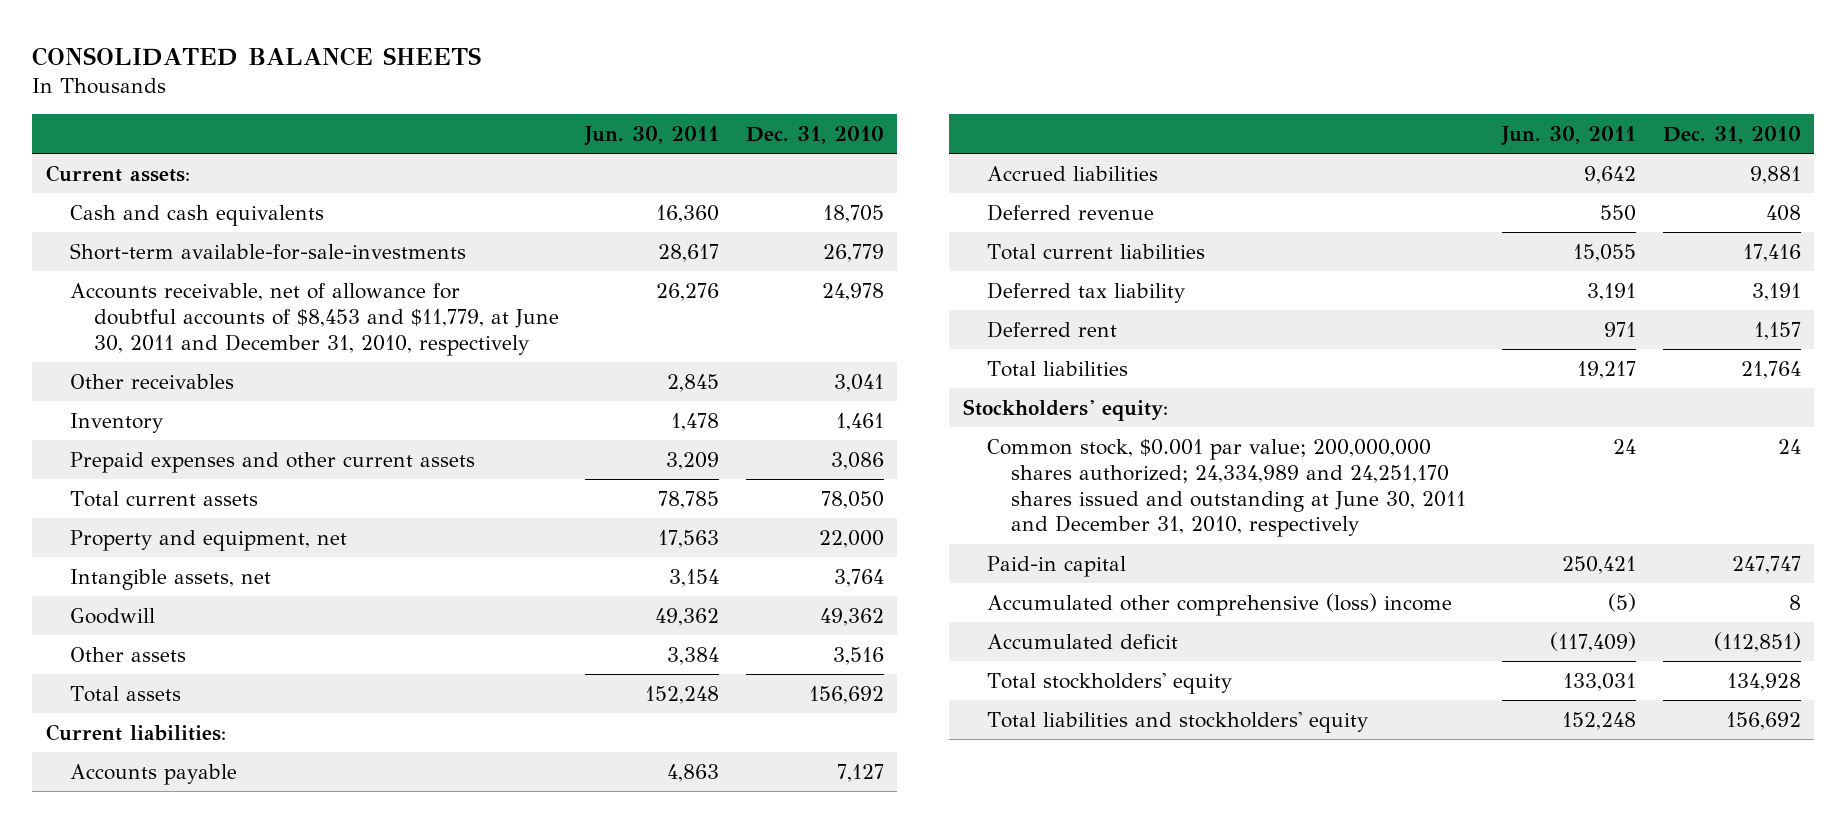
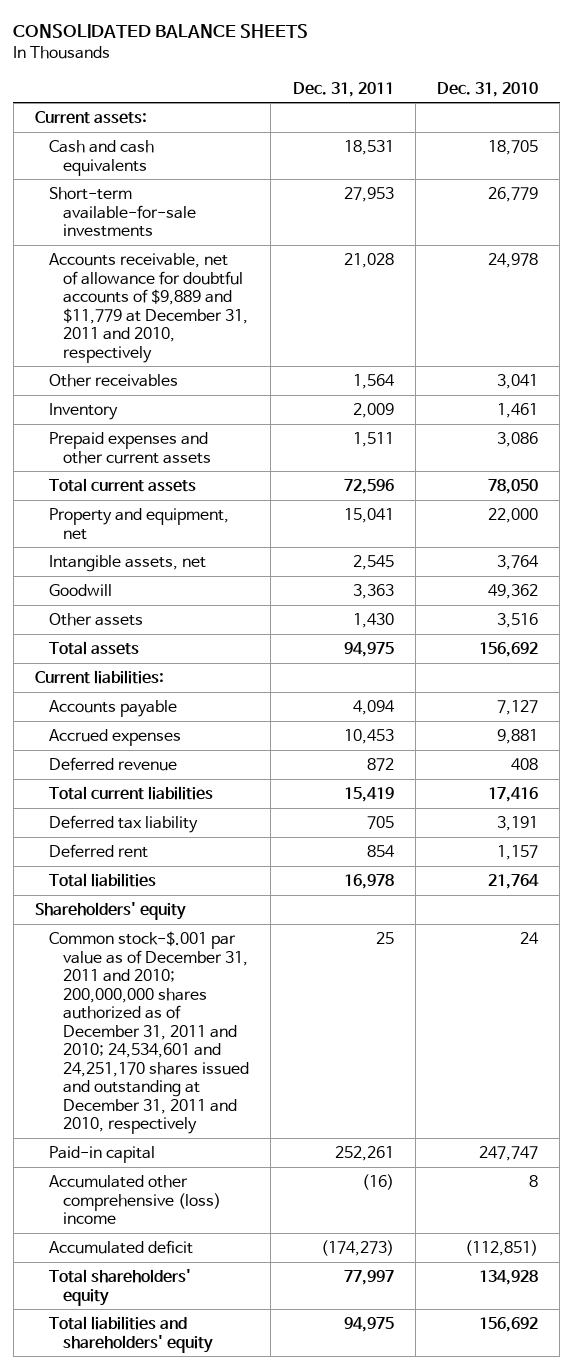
[584,125,720,146] Jun. 30, 2011 -> none
none -> [292,81,394,97] Dec. 31, 2011
[69,242,466,260] Short-term available-for-sale-investments -> [49,187,197,238] Short-term available-for-sale investments
[69,282,559,356] Accounts receivable, net of allowance for doubtful accounts of $8,453 and $11,779, at June 30, 2011 and December 31, 2010, respectively -> [49,253,249,363] Accounts receivable, net of allowance for doubtful accounts of $9,889 and $11,779 at December 31, 2011 and 2010, respectively
[986,165,1158,181] Accrued liabilities -> [49,729,182,747] Accrued expenses
[962,398,1168,421] Stockholders' equity: -> none
none -> [35,902,187,921] Shareholders' equity
[986,438,1466,538] Common stock, $0.001 par value; 200,000,000 shares authorized; 24,334,989 and 24,251,170 shares issued and outstanding at June 30, 2011 and December 31, 2010, respectively -> [49,931,250,1135] Common stock-$.001 par value as of December 31, 2011 and 2010; 200,000,000 shares authorized as of December 31, 2011 and 2010; 24,534,601 and 24,251,170 shares issued and outstanding at December 31, 2011 and 2010, respectively
[986,672,1232,694] Total stockholders' equity -> [49,1269,192,1306] Total shareholders' equity
[986,711,1368,733] Total liabilities and stockholders' equity -> [49,1316,214,1353] Total liabilities and shareholders' equity

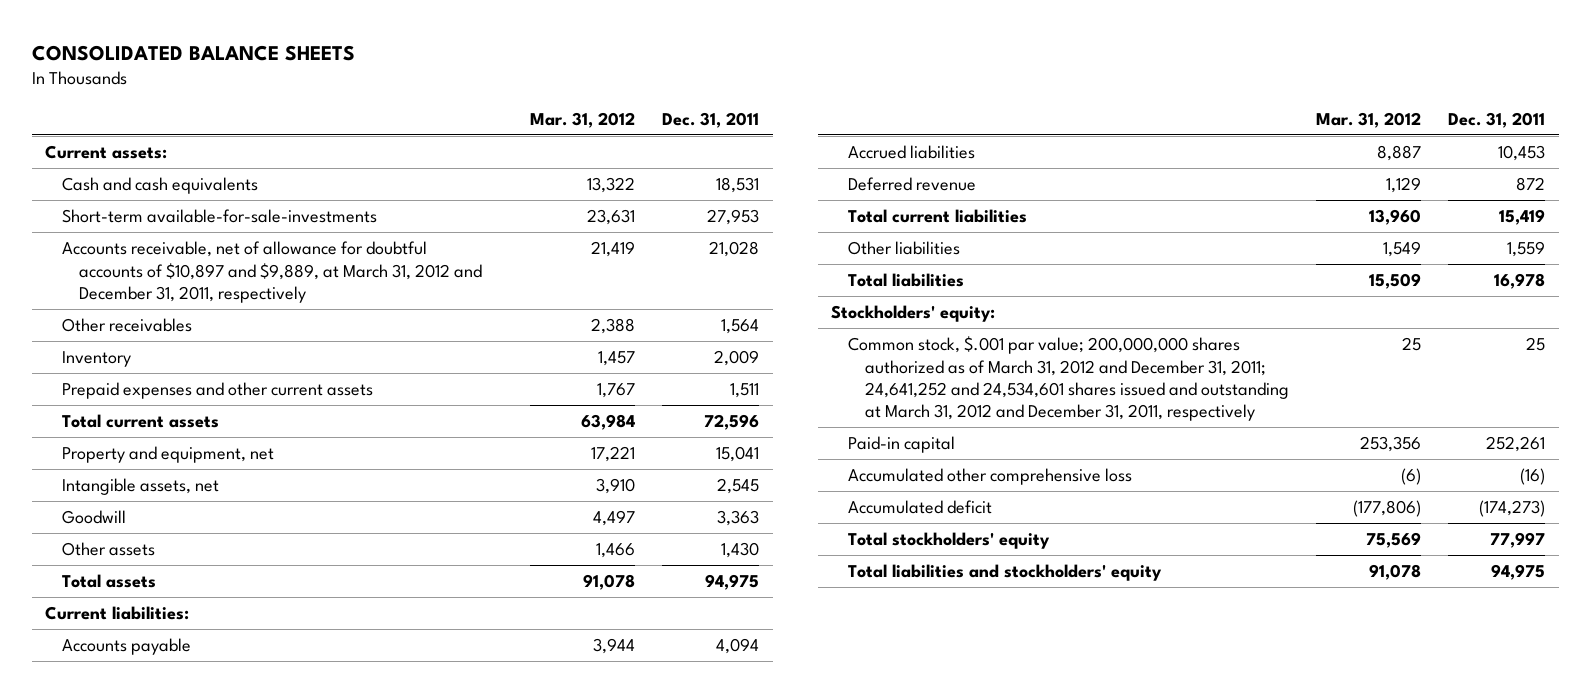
[437,81,539,97] Dec. 31, 2010 -> none
none -> [530,111,636,128] Mar. 31, 2012
[49,187,197,238] Short-term available-for-sale investments -> [62,209,378,224] Short-term available-for-sale-investments
[49,253,249,363] Accounts receivable, net of allowance for doubtful accounts of $9,889 and $11,779 at December 31, 2011 and 2010, respectively -> [62,241,483,303] Accounts receivable, net of allowance for doubtful accounts of $10,897 and $9,889, at March 31, 2012 and December 31, 2011, respectively
[49,729,182,747] Accrued expenses -> [848,145,976,160] Accrued liabilities
[49,815,199,834] Deferred tax liability -> none
[49,844,149,859] Deferred rent -> none
none -> [848,241,961,256] Other liabilities
[35,902,187,921] Shareholders' equity -> [831,305,996,323] Stockholders' equity:
[49,931,250,1135] Common stock-$.001 par value as of December 31, 2011 and 2010; 200,000,000 shares authorized as of December 31, 2011 and 2010; 24,534,601 and 24,251,170 shares issued and outstanding at December 31, 2011 and 2010, respectively -> [848,336,1290,422] Common stock, $.001 par value; 200,000,000 shares authorized as of March 31, 2012 and December 31, 2011; 24,641,252 and 24,534,601 shares issued and outstanding at March 31, 2012 and December 31, 2011, respectively
[49,1175,222,1225] Accumulated other comprehensive (loss) income -> [848,468,1133,486] Accumulated other comprehensive loss
[49,1269,192,1306] Total shareholders' equity -> [848,532,1051,550] Total stockholders' equity
[49,1316,214,1353] Total liabilities and shareholders' equity -> [848,564,1163,582] Total liabilities and stockholders' equity

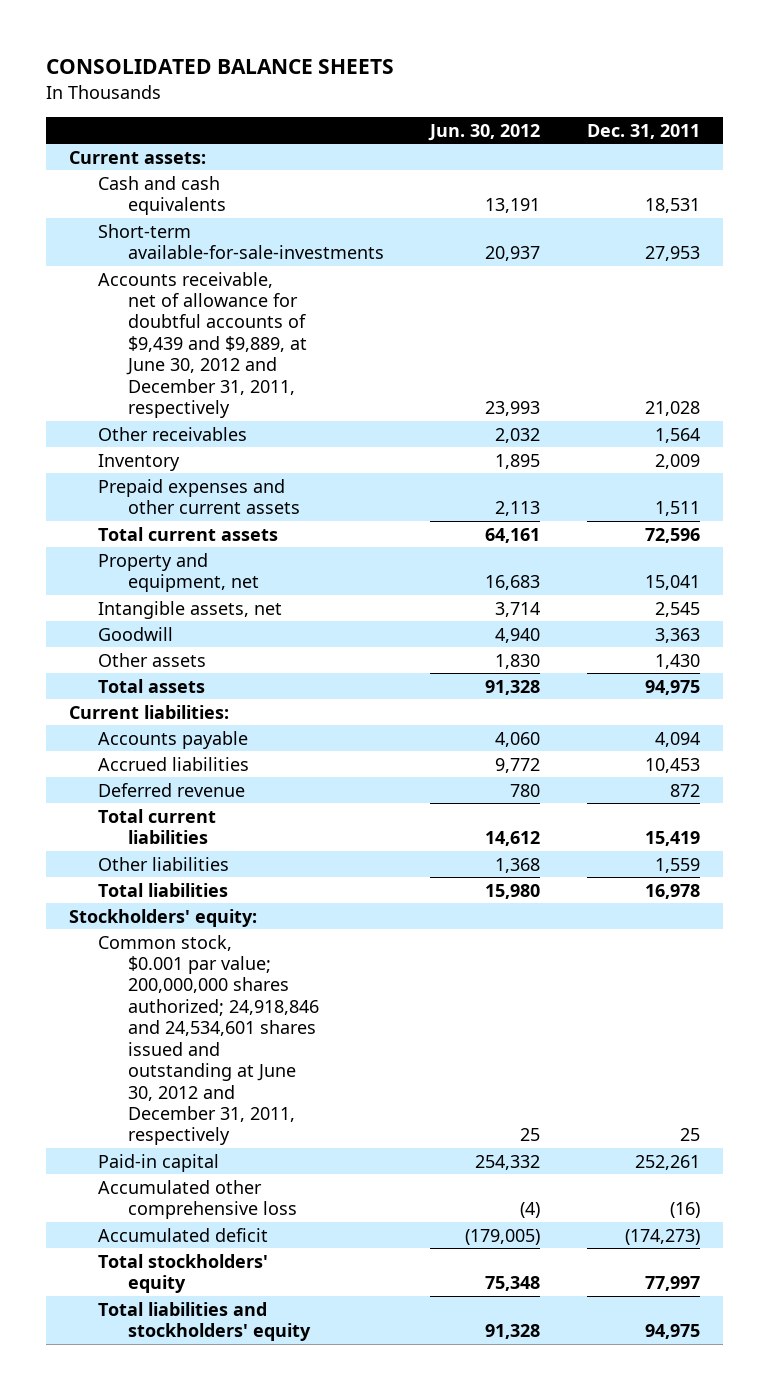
[530,111,636,128] Mar. 31, 2012 -> none
none -> [428,123,541,141] Jun. 30, 2012
[62,241,483,303] Accounts receivable, net of allowance for doubtful accounts of $10,897 and $9,889, at March 31, 2012 and December 31, 2011, respectively -> [98,271,307,419] Accounts receivable, net of allowance for doubtful accounts of $9,439 and $9,889, at June 30, 2012 and December 31, 2011, respectively
[848,336,1290,422] Common stock, $.001 par value; 200,000,000 shares authorized as of March 31, 2012 and December 31, 2011; 24,641,252 and 24,534,601 shares issued and outstanding at March 31, 2012 and December 31, 2011, respectively -> [98,934,319,1146] Common stock, $0.001 par value; 200,000,000 shares authorized; 24,918,846 and 24,534,601 shares issued and outstanding at June 30, 2012 and December 31, 2011, respectively

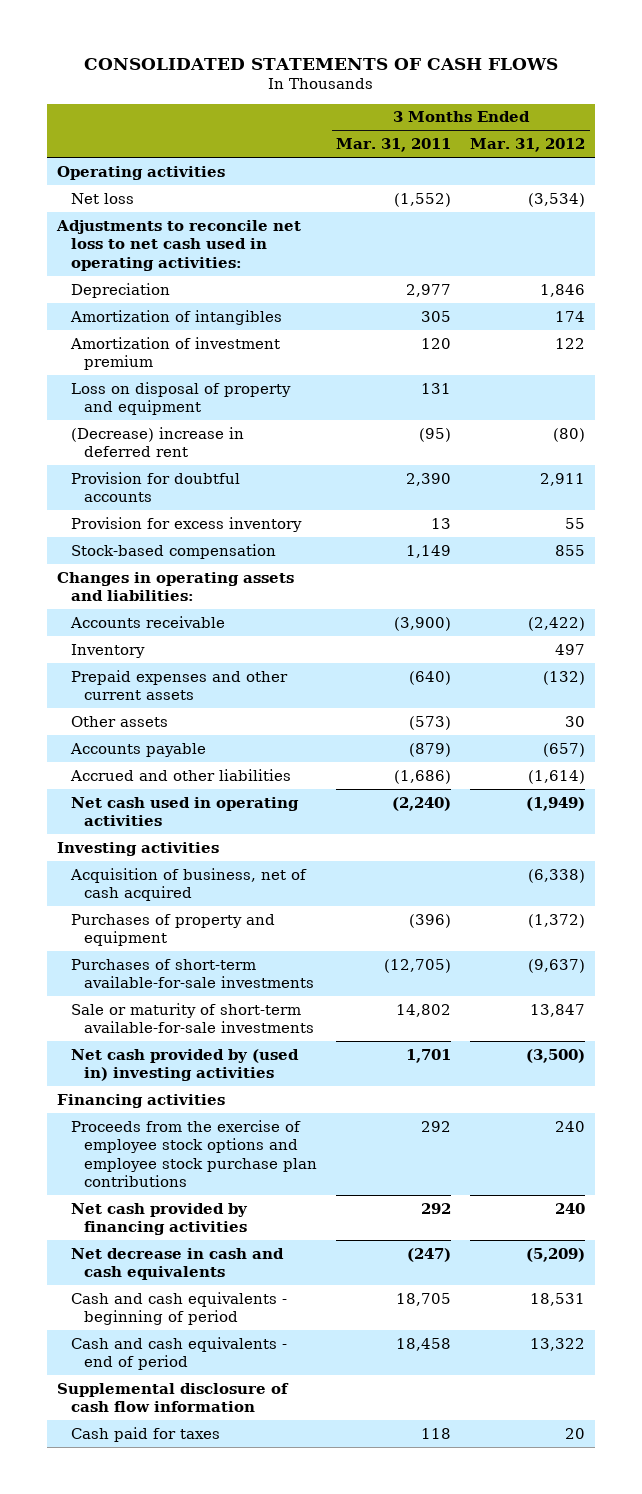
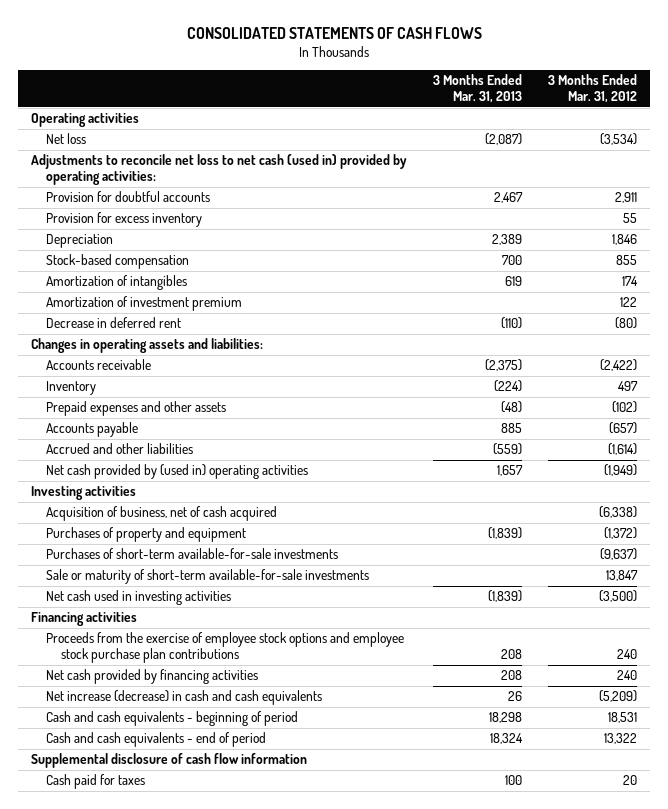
[336,138,452,153] Mar. 31, 2011 -> none
none -> [432,74,522,104] 3 Months Ended Mar. 31, 2013
[70,381,291,416] Loss on disposal of property and equipment -> none
[70,426,244,458] (Decrease) increase in deferred rent -> none
[55,219,301,271] Adjustments to reconcile net loss to net cash used in operating activities: -> [31,154,408,186] Adjustments to reconcile net loss to net cash (used in) provided by operating activities:
[70,282,170,298] Depreciation -> [46,234,114,249] Depreciation
[69,309,282,325] Amortization of intangibles -> [46,275,188,291] Amortization of intangibles
[69,336,280,371] Amortization of investment premium -> [46,296,243,312] Amortization of investment premium
none -> [46,317,182,329] Decrease in deferred rent
[70,715,168,727] Other assets -> none
[70,669,288,701] Prepaid expenses and other current assets -> [46,401,227,417] Prepaid expenses and other assets
[543,670,586,685] (132) -> [612,401,638,414] (102)
[70,796,299,827] Net cash used in operating activities -> [46,464,309,480] Net cash provided by (used in) operating activities
[70,1048,299,1082] Net cash provided by (used in) investing activities -> [46,590,232,606] Net cash used in investing activities
[70,1247,284,1281] Net decrease in cash and cash equivalents -> [46,690,323,706] Net increase (decrease) in cash and cash equivalents

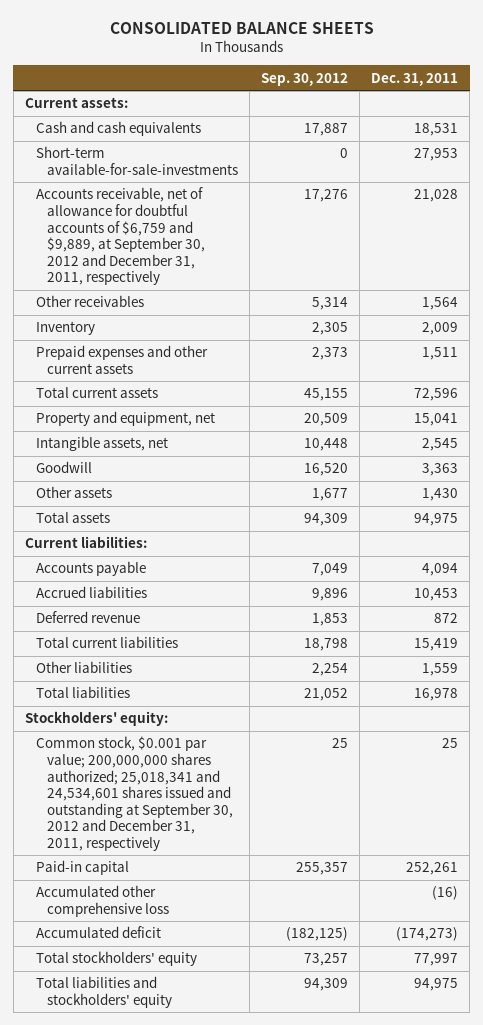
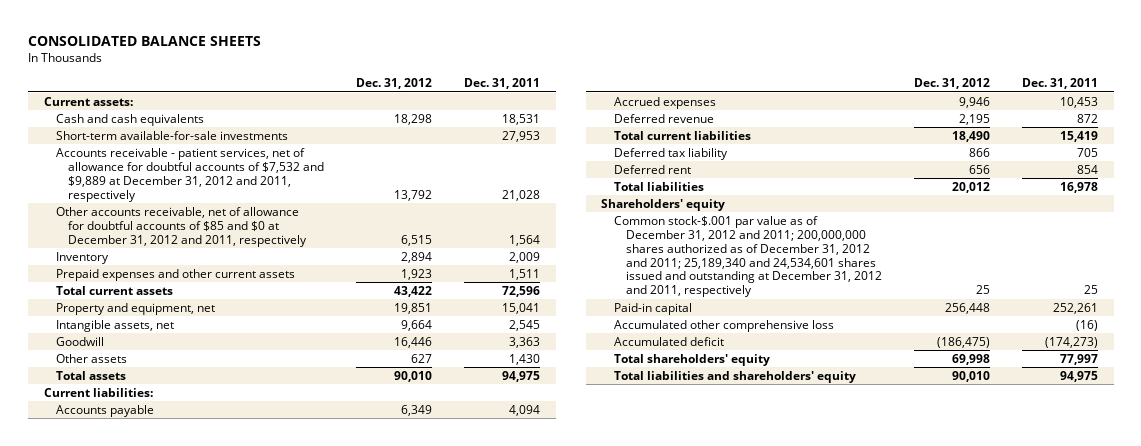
[261,72,349,86] Sep. 30, 2012 -> none
none -> [355,78,432,90] Dec. 31, 2012
[36,146,239,175] Short-term available-for-sale-investments -> [55,130,288,140] Short-term available-for-sale investments
[36,187,206,286] Accounts receivable, net of allowance for doubtful accounts of $6,759 and $9,889, at September 30, 2012 and December 31, 2011, respectively -> [55,147,325,202] Accounts receivable - patient services, net of allowance for doubtful accounts of $7,532 and $9,889 at December 31, 2012 and 2011, respectively
[36,295,145,308] Other receivables -> [55,206,308,247] Other accounts receivable, net of allowance for doubtful accounts of $85 and $0 at December 31, 2012 and 2011, respectively
[36,586,148,599] Accrued liabilities -> [613,96,716,109] Accrued expenses
[36,661,133,674] Other liabilities -> none
none -> [613,147,728,160] Deferred tax liability
none -> [613,164,691,174] Deferred rent
[24,711,168,727] Stockholders' equity: -> [601,198,726,211] Shareholders' equity
[36,736,234,851] Common stock, $0.001 par value; 200,000,000 shares authorized; 25,018,341 and 24,534,601 shares issued and outstanding at September 30, 2012 and December 31, 2011, respectively -> [613,215,883,298] Common stock-$.001 par value as of December 31, 2012 and 2011; 200,000,000 shares authorized as of December 31, 2012 and 2011; 25,189,340 and 24,534,601 shares issued and outstanding at December 31, 2012 and 2011, respectively
[36,951,198,967] Total stockholders' equity -> [613,353,770,366] Total shareholders' equity
[36,976,173,1008] Total liabilities and stockholders' equity -> [613,370,856,383] Total liabilities and shareholders' equity

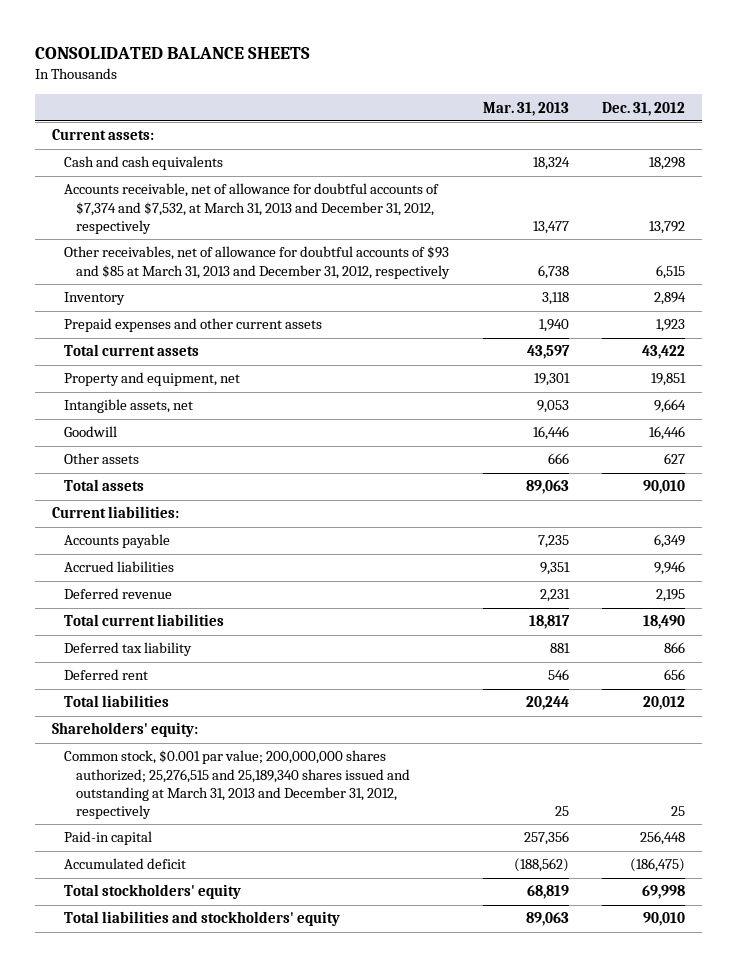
[463,78,540,90] Dec. 31, 2011 -> none
none -> [482,101,569,116] Mar. 31, 2013
[55,130,288,140] Short-term available-for-sale investments -> none
[55,147,325,202] Accounts receivable - patient services, net of allowance for doubtful accounts of $7,532 and $9,889 at December 31, 2012 and 2011, respectively -> [64,183,440,234] Accounts receivable, net of allowance for doubtful accounts of $7,374 and $7,532, at March 31, 2013 and December 31, 2012, respectively
[55,206,308,247] Other accounts receivable, net of allowance for doubtful accounts of $85 and $0 at December 31, 2012 and 2011, respectively -> [64,246,451,279] Other receivables, net of allowance for doubtful accounts of $93 and $85 at March 31, 2013 and December 31, 2012, respectively
[613,96,716,109] Accrued expenses -> [64,561,175,573] Accrued liabilities
[601,198,726,211] Shareholders' equity -> [51,722,198,738] Shareholders' equity:
[613,215,883,298] Common stock-$.001 par value as of December 31, 2012 and 2011; 200,000,000 shares authorized as of December 31, 2012 and 2011; 25,189,340 and 24,534,601 shares issued and outstanding at December 31, 2012 and 2011, respectively -> [64,750,411,819] Common stock, $0.001 par value; 200,000,000 shares authorized; 25,276,515 and 25,189,340 shares issued and outstanding at March 31, 2013 and December 31, 2012, respectively
[613,319,834,332] Accumulated other comprehensive loss -> none
[613,353,770,366] Total shareholders' equity -> [64,884,242,900] Total stockholders' equity
[613,370,856,383] Total liabilities and shareholders' equity -> [64,911,341,927] Total liabilities and stockholders' equity

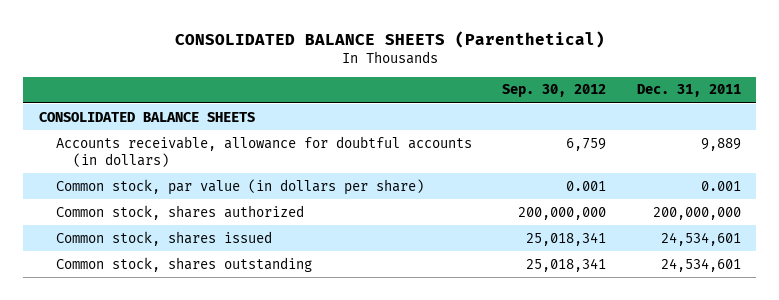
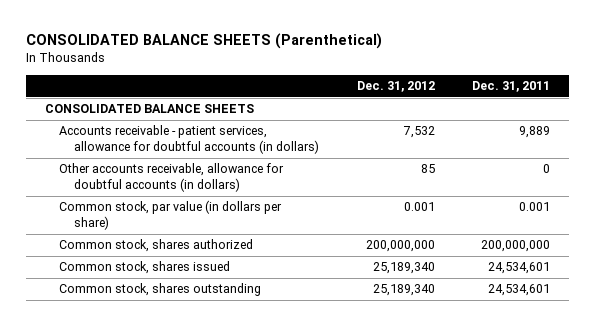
[502,84,607,98] Sep. 30, 2012 -> none
none -> [356,81,435,93] Dec. 31, 2012
[55,135,472,168] Accounts receivable, allowance for doubtful accounts (in dollars) -> [59,125,320,155] Accounts receivable - patient services, allowance for doubtful accounts (in dollars)
none -> [59,163,285,193] Other accounts receivable, allowance for doubtful accounts (in dollars)

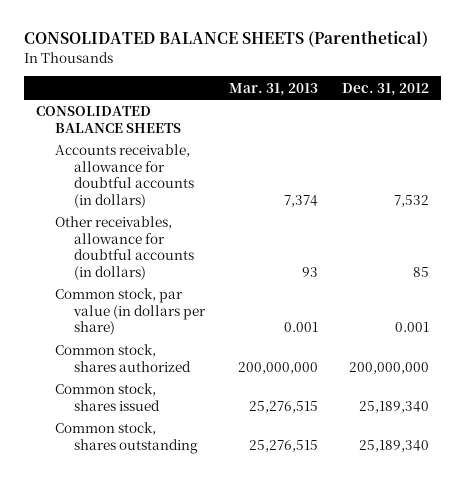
[472,81,551,93] Dec. 31, 2011 -> none
none -> [228,82,318,96] Mar. 31, 2013
[59,125,320,155] Accounts receivable - patient services, allowance for doubtful accounts (in dollars) -> [54,144,194,208] Accounts receivable, allowance for doubtful accounts (in dollars)
[59,163,285,193] Other accounts receivable, allowance for doubtful accounts (in dollars) -> [54,216,194,280] Other receivables, allowance for doubtful accounts (in dollars)

